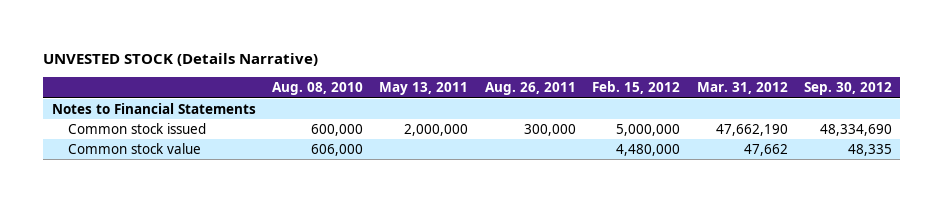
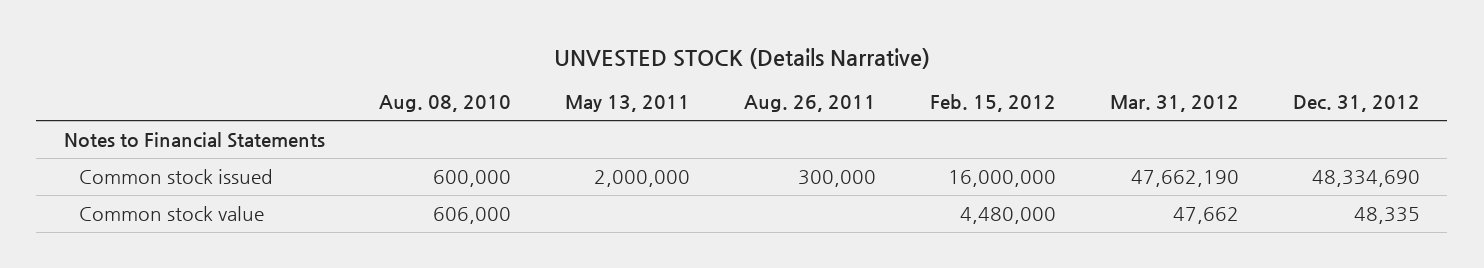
[803,82,892,96] Sep. 30, 2012 -> none
none -> [1293,95,1421,113] Dec. 31, 2012
[616,123,681,136] 5,000,000 -> [947,169,1056,187] 16,000,000

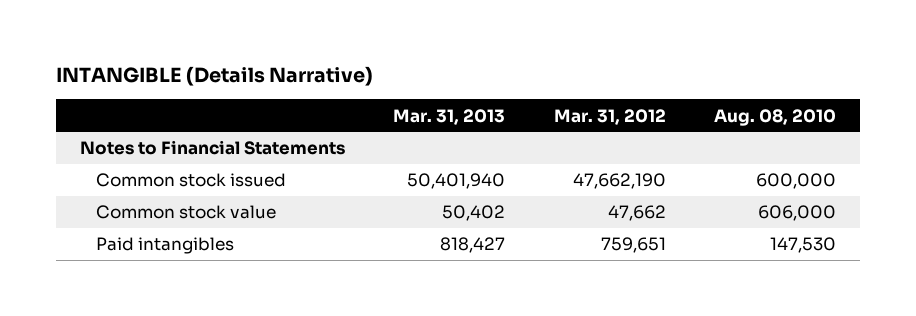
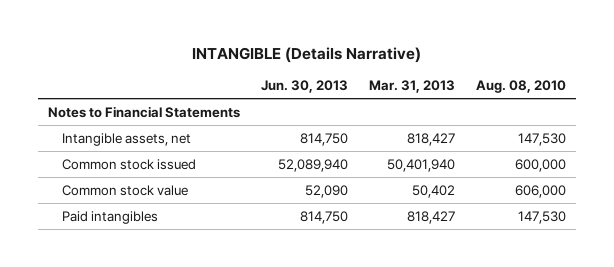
[553,108,666,125] Mar. 31, 2012 -> none
none -> [260,80,348,94] Jun. 30, 2013
none -> [61,132,191,146] Intangible assets, net

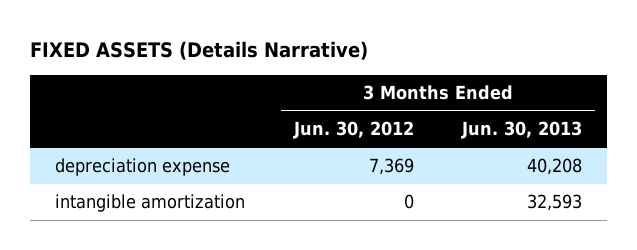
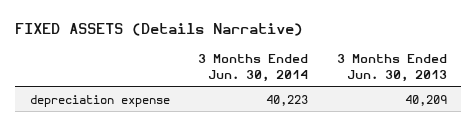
[292,121,414,140] Jun. 30, 2012 -> none
none -> [198,53,309,82] 3 Months Ended Jun. 30, 2014
[54,194,245,213] intangible amortization -> none
[527,158,583,176] 40,208 -> [404,94,447,106] 40,209

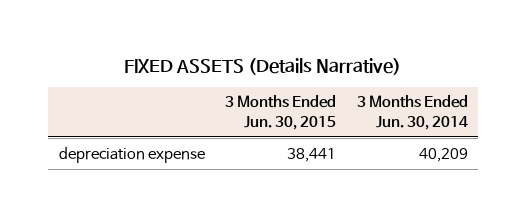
[336,53,447,82] 3 Months Ended Jun. 30, 2013 -> none
none -> [225,95,337,130] 3 Months Ended Jun. 30, 2015
[266,94,309,106] 40,223 -> [418,147,468,162] 40,209

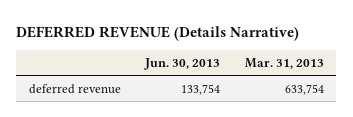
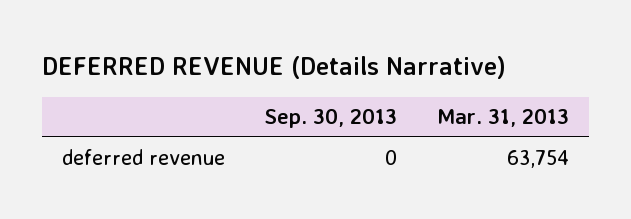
[144,57,221,70] Jun. 30, 2013 -> none
none -> [264,108,398,129] Sep. 30, 2013
[284,83,324,95] 633,754 -> [507,150,570,169] 63,754

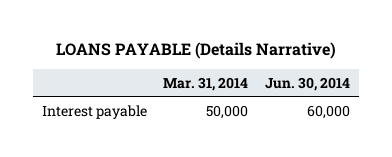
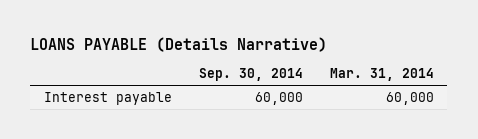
[265,76,351,91] Jun. 30, 2014 -> none
none -> [198,68,303,82] Sep. 30, 2014
[206,104,249,119] 50,000 -> [385,92,434,106] 60,000

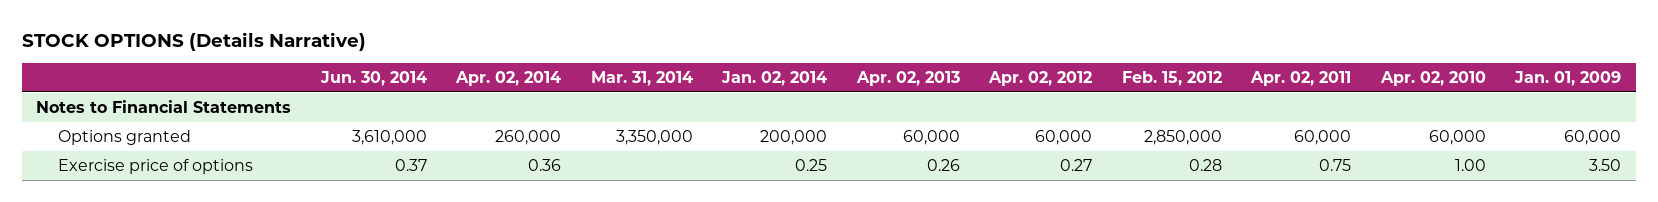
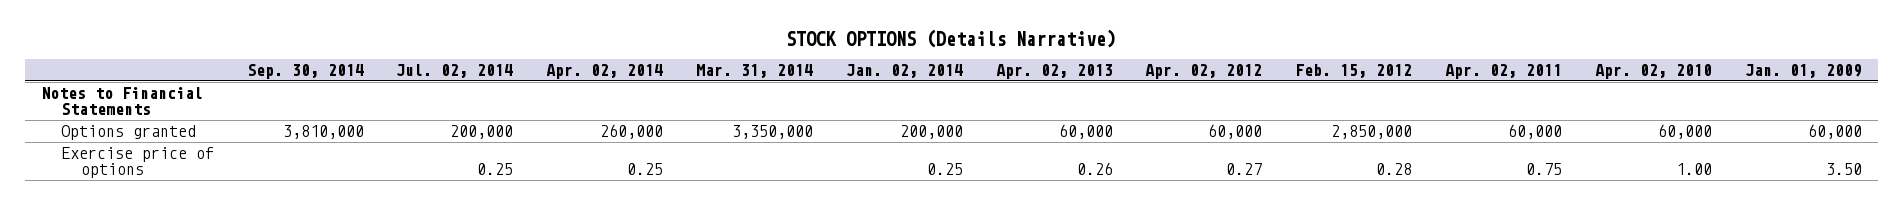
[319,70,427,86] Jun. 30, 2014 -> none
none -> [246,64,364,80] Sep. 30, 2014
none -> [396,64,514,79] Jul. 02, 2014
[528,159,562,172] 0.36 -> [627,163,664,176] 0.25

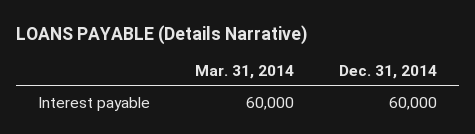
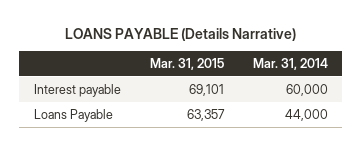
[338,64,437,79] Dec. 31, 2014 -> none
none -> [149,57,224,70] Mar. 31, 2015
none -> [33,108,113,122] Loans Payable

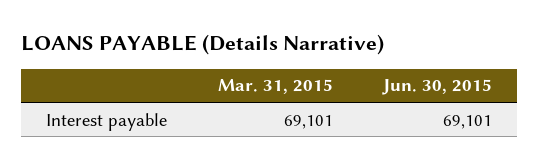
[252,57,328,70] Mar. 31, 2014 -> none
none -> [382,79,493,96] Jun. 30, 2015
[33,108,113,122] Loans Payable -> none

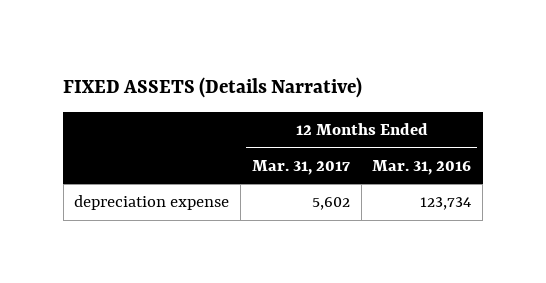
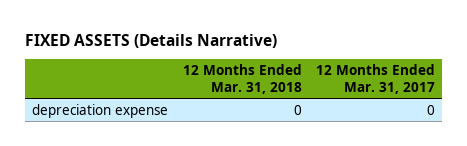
[372,160,472,176] Mar. 31, 2016 -> none
none -> [182,64,302,94] 12 Months Ended Mar. 31, 2018
[311,197,350,211] 5,602 -> [427,104,436,115] 0

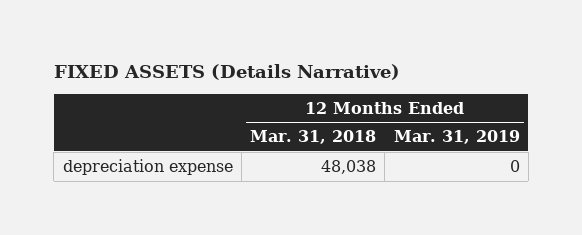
[316,64,436,94] 12 Months Ended Mar. 31, 2017 -> none
none -> [393,130,520,145] Mar. 31, 2019
[293,104,302,115] 0 -> [321,159,377,174] 48,038

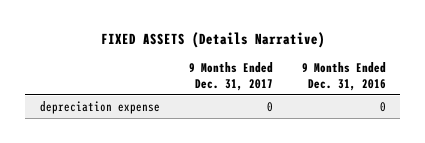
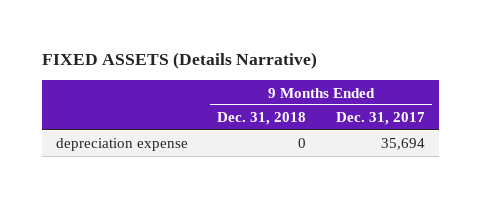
[301,62,386,92] 9 Months Ended Dec. 31, 2016 -> none
none -> [217,112,307,126] Dec. 31, 2018
[266,102,273,113] 0 -> [380,138,425,151] 35,694

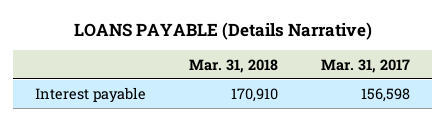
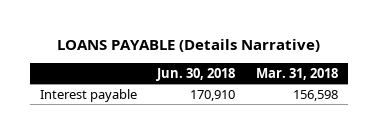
[321,58,411,73] Mar. 31, 2017 -> none
none -> [156,68,236,82] Jun. 30, 2018
[231,88,279,103] 170,910 -> [292,89,338,101] 156,598

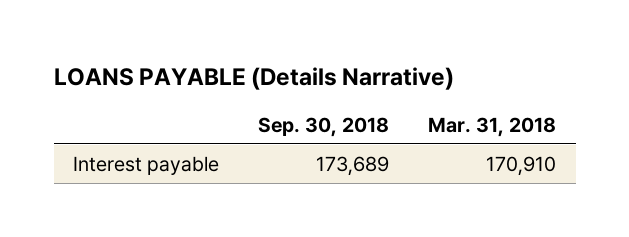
[156,68,236,82] Jun. 30, 2018 -> none
none -> [258,116,390,137] Sep. 30, 2018
[292,89,338,101] 156,598 -> [486,156,557,177] 170,910

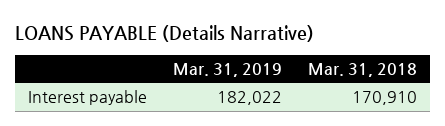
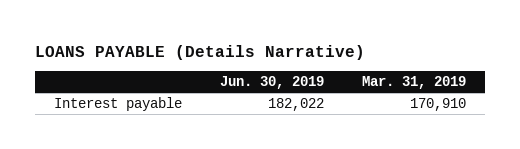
[307,62,417,77] Mar. 31, 2018 -> none
none -> [220,75,325,89] Jun. 30, 2019
[217,91,283,106] 182,022 -> [410,98,467,112] 170,910

